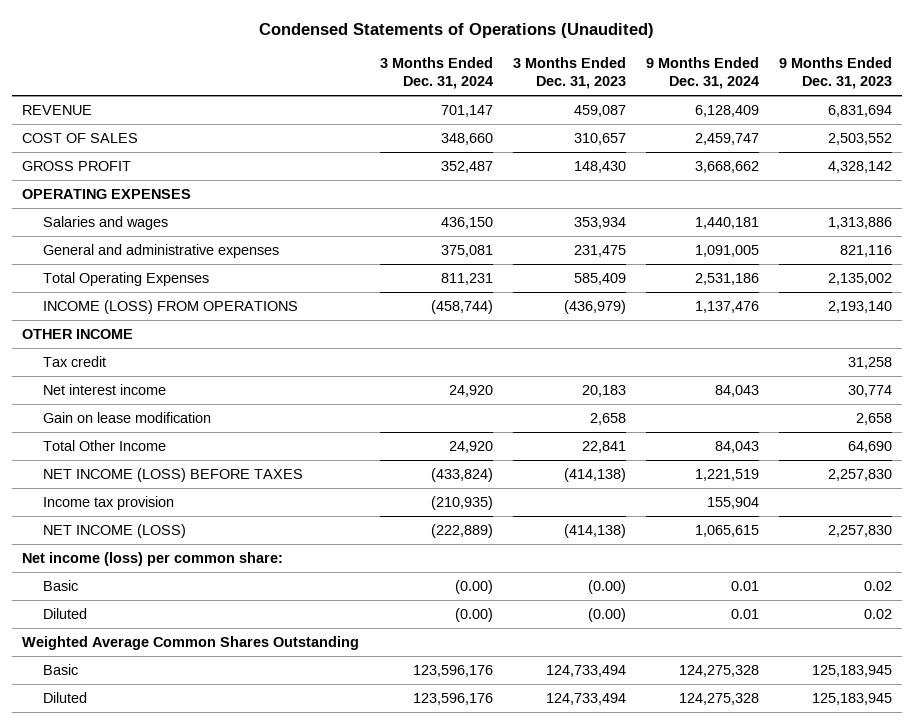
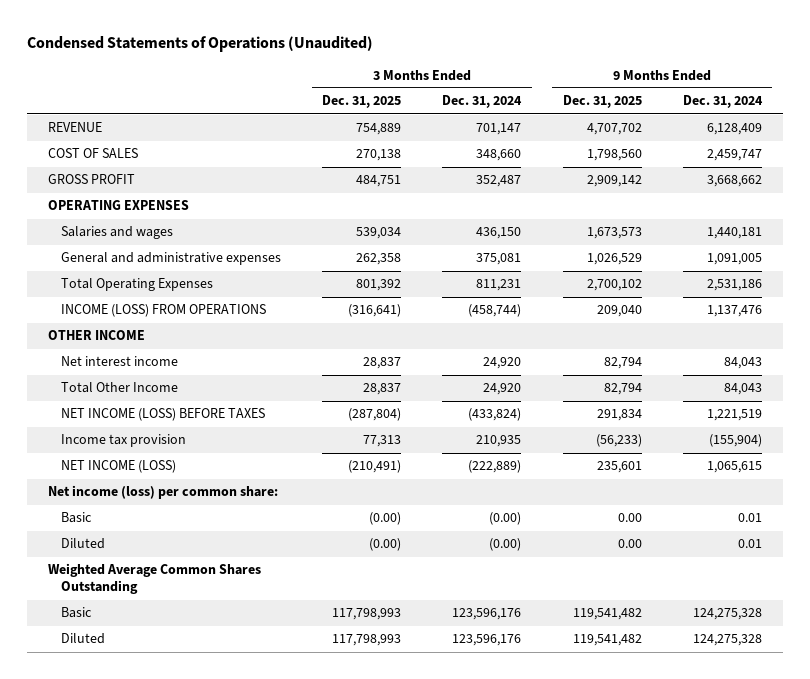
[512,57,626,90] 3 Months Ended Dec. 31, 2023 -> none
[779,57,893,90] 9 Months Ended Dec. 31, 2023 -> none
none -> [321,95,401,109] Dec. 31, 2025
none -> [562,95,642,109] Dec. 31, 2025
[42,355,106,367] Tax credit -> none
[42,411,211,423] Gain on lease modification -> none
[430,495,493,510] (210,935) -> [476,435,522,448] 210,935
[706,496,759,509] 155,904 -> [709,434,763,448] (155,904)

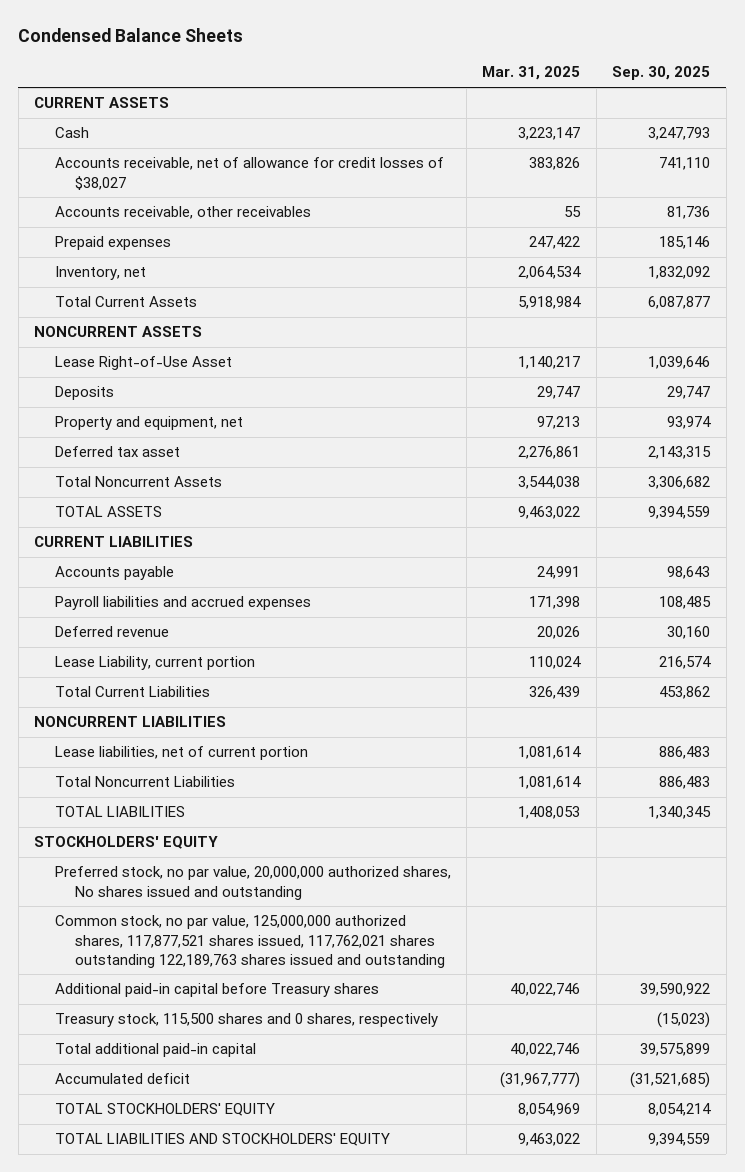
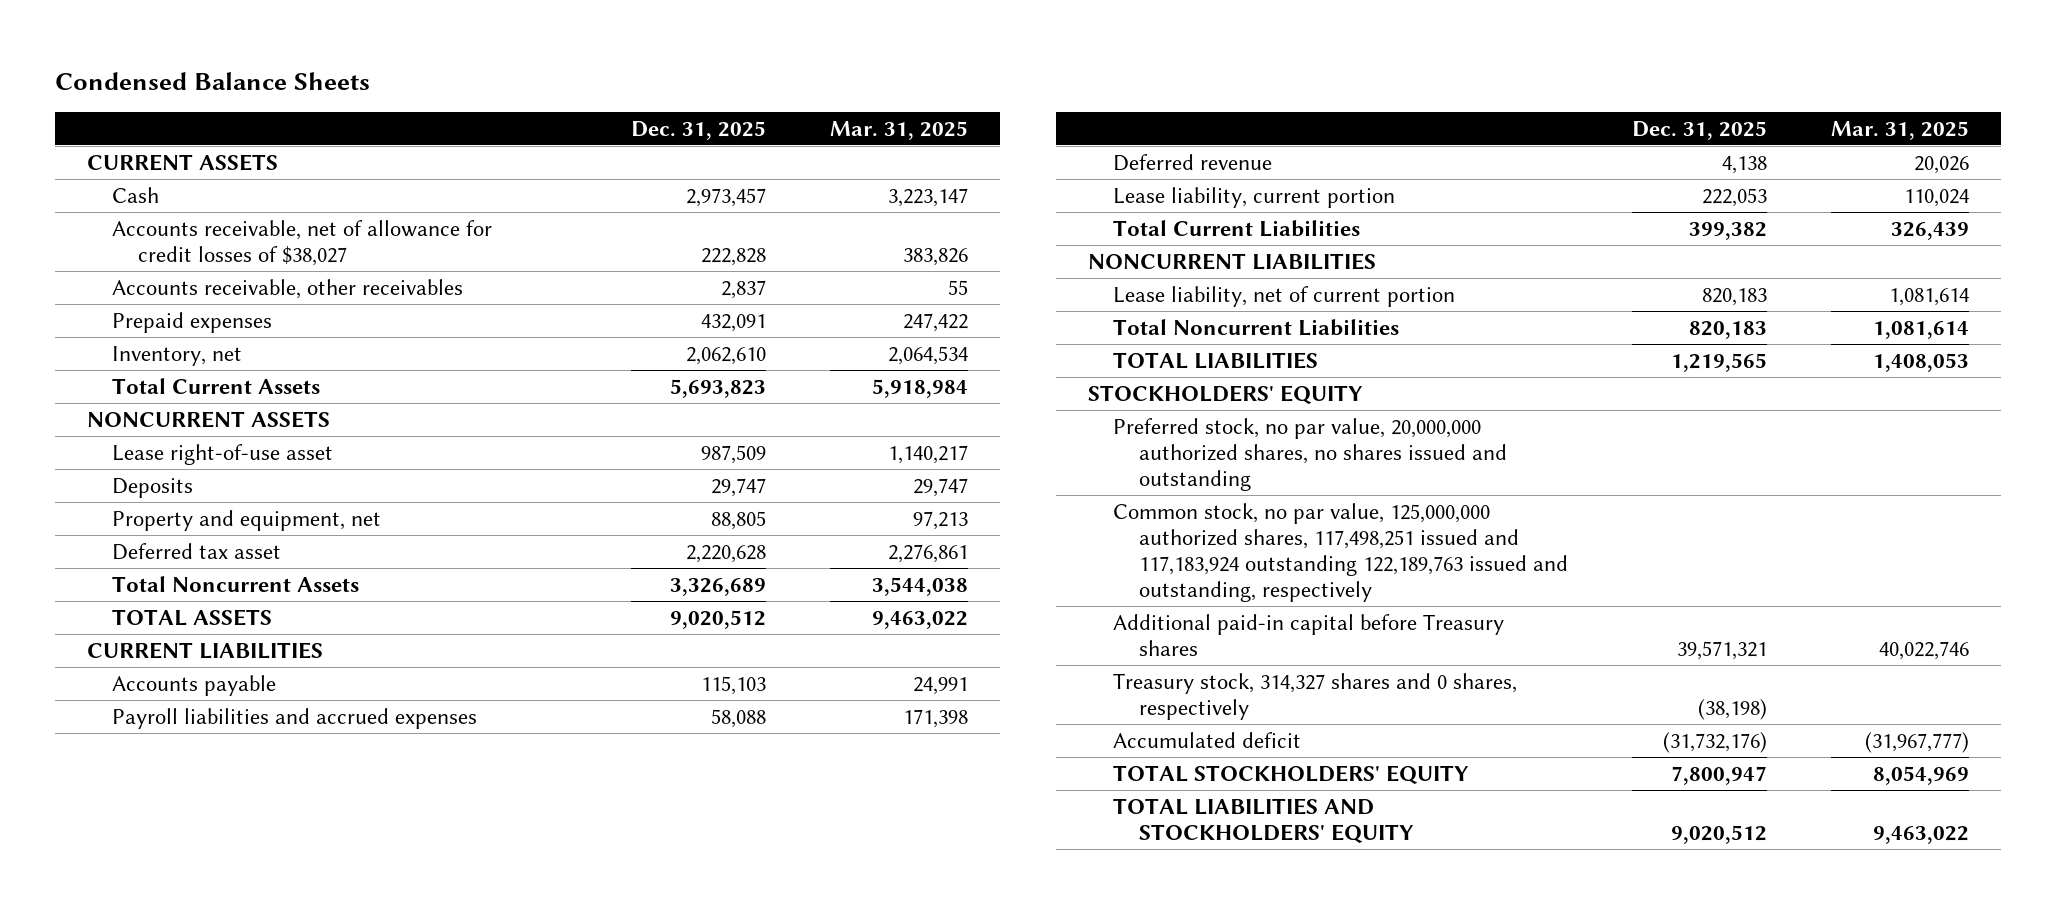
[612,66,711,81] Sep. 30, 2025 -> none
none -> [630,120,766,140] Dec. 31, 2025
[54,356,232,371] Lease Right-of-Use Asset -> [112,443,334,465] Lease right-of-use asset
[54,656,255,671] Lease Liability, current portion -> [1113,186,1396,208] Lease liability, current portion
[54,746,308,761] Lease liabilities, net of current portion -> [1113,285,1456,307] Lease liability, net of current portion
[54,866,451,900] Preferred stock, no par value, 20,000,000 authorized shares, No shares issued and outstanding -> [1113,417,1508,491] Preferred stock, no par value, 20,000,000 authorized shares, no shares issued and outstanding
[54,915,445,968] Common stock, no par value, 125,000,000 authorized shares, 117,877,521 shares issued, 117,762,021 shares outstanding 122,189,763 shares issued and outstanding -> [1113,502,1569,602] Common stock, no par value, 125,000,000 authorized shares, 117,498,251 issued and 117,183,924 outstanding 122,189,763 issued and outstanding, respectively
[54,1043,256,1058] Total additional paid-in capital -> none
[54,1013,438,1028] Treasury stock, 115,500 shares and 0 shares, respectively -> [1113,672,1518,720] Treasury stock, 314,327 shares and 0 shares, respectively

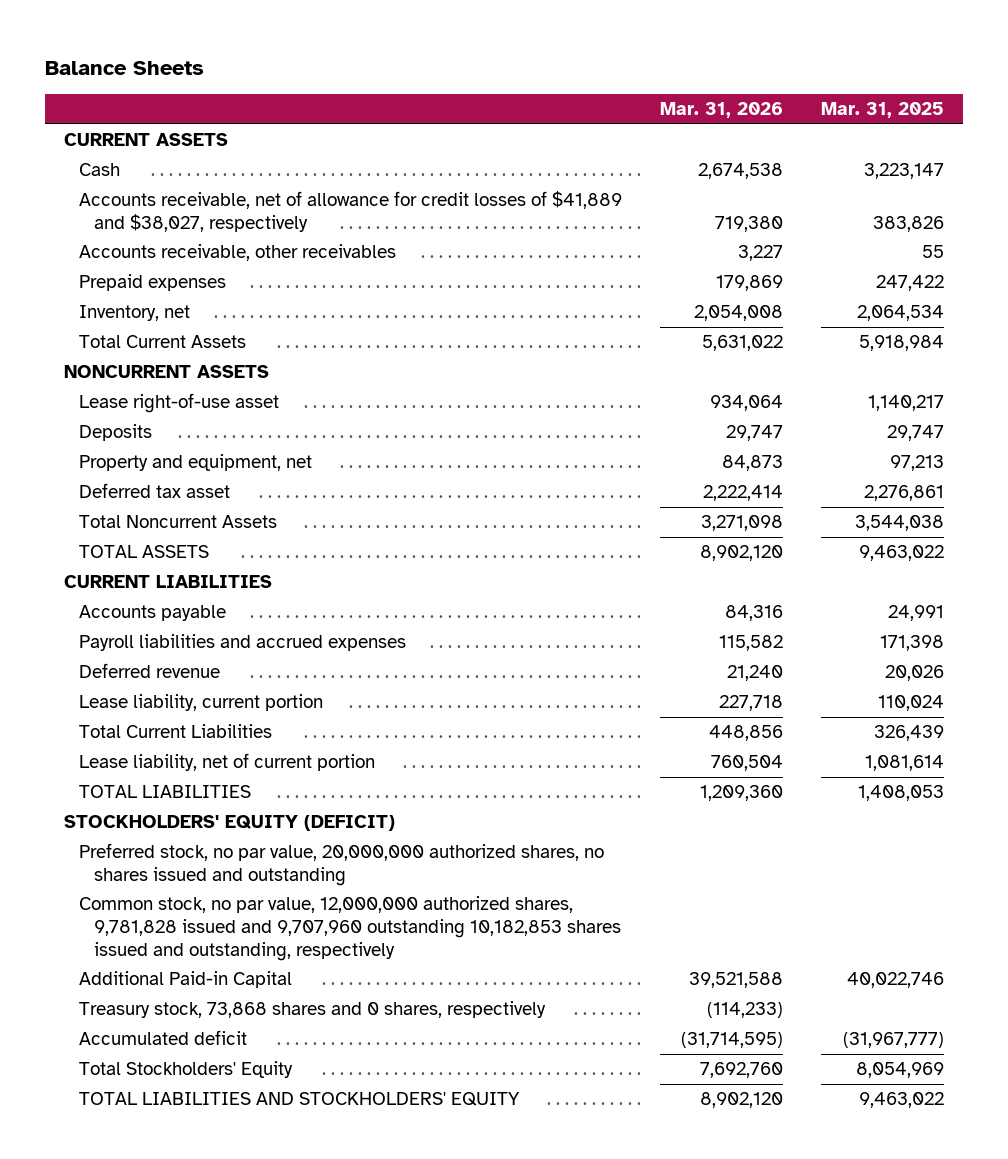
[54,71,370,90] Condensed Balance Sheets -> [45,60,205,75] Balance Sheets
[630,120,766,140] Dec. 31, 2025 -> none
none -> [659,102,783,119] Mar. 31, 2026
[112,219,493,266] Accounts receivable, net of allowance for credit losses of $38,027 -> [79,191,623,233] Accounts receivable, net of allowance for credit losses of $41,889 and $38,027, respectively
[1087,252,1376,270] NONCURRENT LIABILITIES -> none
[1113,318,1400,336] Total Noncurrent Liabilities -> none
[1087,384,1363,405] STOCKHOLDERS' EQUITY -> [64,815,396,832] STOCKHOLDERS' EQUITY (DEFICIT)
[1113,502,1569,602] Common stock, no par value, 125,000,000 authorized shares, 117,498,251 issued and 117,183,924 outstanding 122,189,763 issued and outstanding, respectively -> [79,896,622,961] Common stock, no par value, 12,000,000 authorized shares, 9,781,828 issued and 9,707,960 outstanding 10,182,853 shares issued and outstanding, respectively
[1113,613,1505,656] Additional paid-in capital before Treasury shares -> [79,971,293,989] Additional Paid-in Capital
[1113,672,1518,720] Treasury stock, 314,327 shares and 0 shares, respectively -> [79,1001,547,1019] Treasury stock, 73,868 shares and 0 shares, respectively
[1113,764,1470,785] TOTAL STOCKHOLDERS' EQUITY -> [79,1061,294,1079] Total Stockholders' Equity

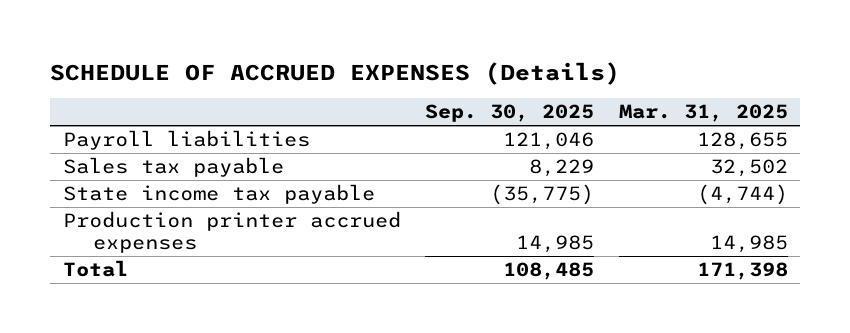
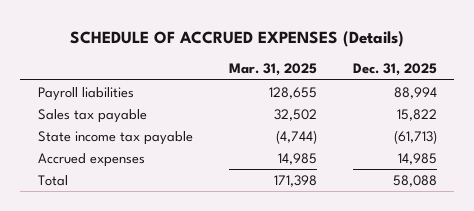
[425,104,595,123] Sep. 30, 2025 -> none
none -> [352,63,437,77] Dec. 31, 2025
[62,211,401,254] Production printer accrued expenses -> [37,153,145,168] Accrued expenses

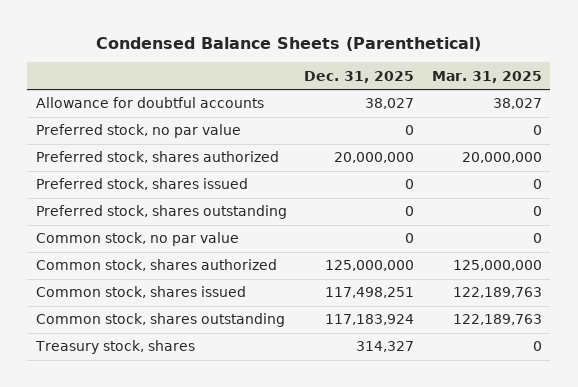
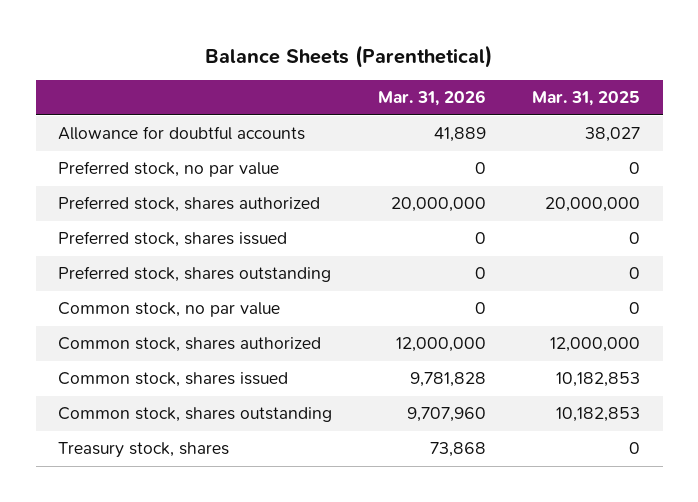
[95,36,481,51] Condensed Balance Sheets (Parenthetical) -> [205,44,493,68] Balance Sheets (Parenthetical)
[304,70,415,83] Dec. 31, 2025 -> none
none -> [378,90,487,107] Mar. 31, 2026
[452,260,542,272] 125,000,000 -> [549,337,640,353] 12,000,000
[452,287,542,299] 122,189,763 -> [555,372,640,388] 10,182,853
[452,314,542,326] 122,189,763 -> [555,407,640,423] 10,182,853

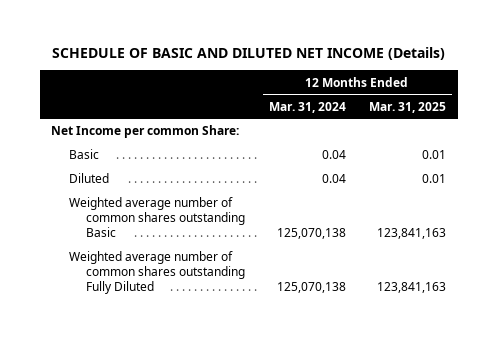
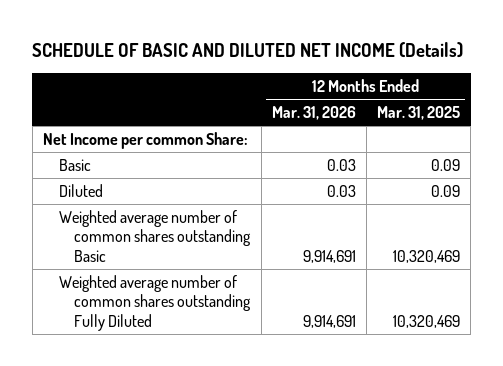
[268,101,346,113] Mar. 31, 2024 -> none
none -> [271,106,356,121] Mar. 31, 2026
[422,150,447,160] 0.01 -> [430,158,460,171] 0.09
[422,174,447,184] 0.01 -> [430,184,460,197] 0.09
[377,228,447,240] 123,841,163 -> [392,250,460,264] 10,320,469
[377,282,447,294] 123,841,163 -> [392,315,460,329] 10,320,469

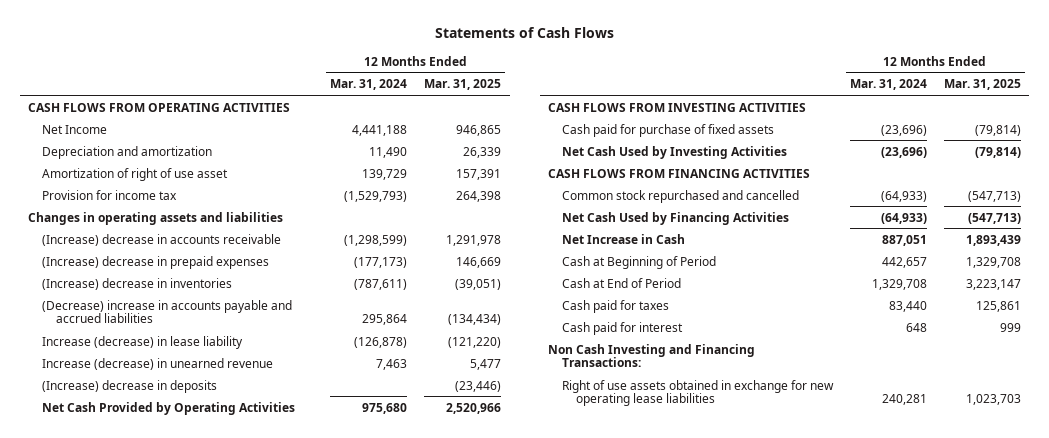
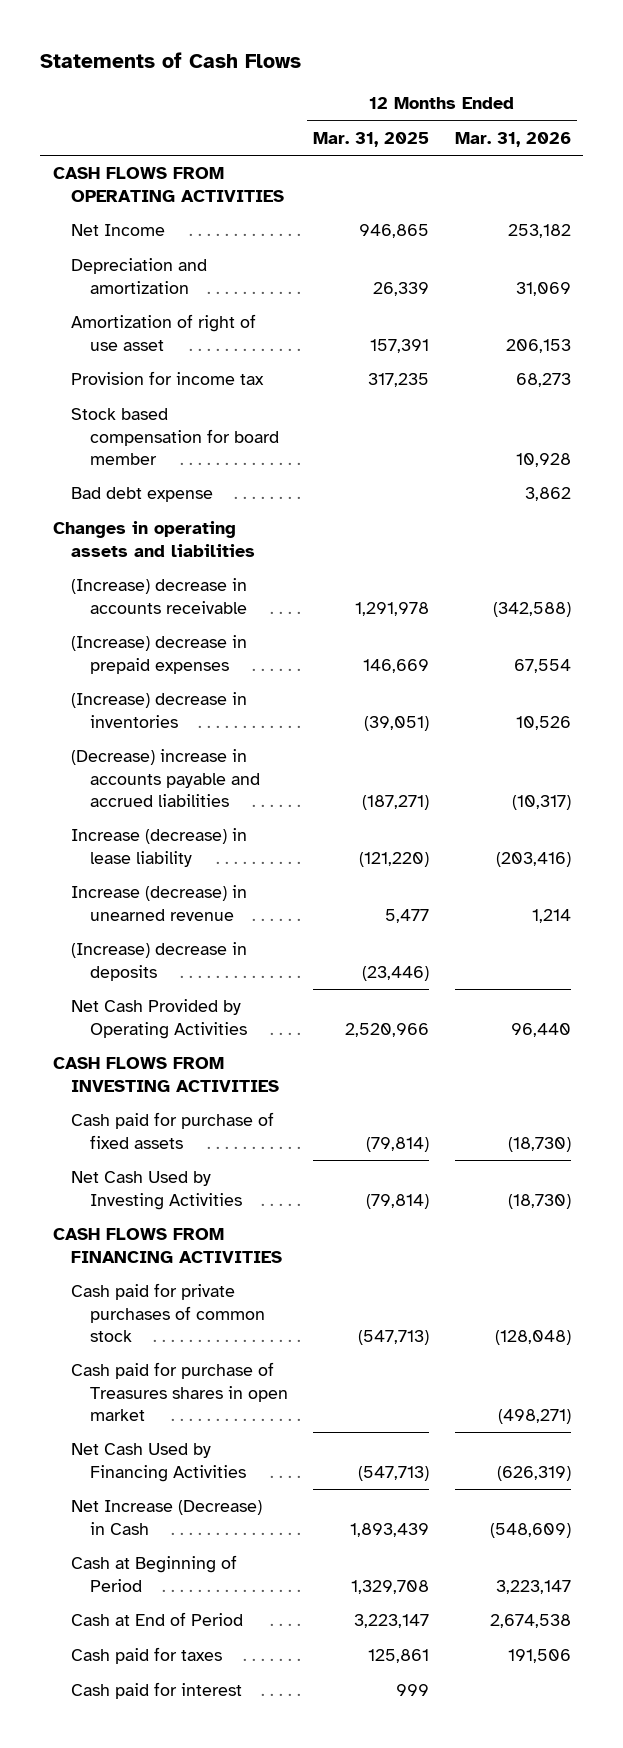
[330,79,408,91] Mar. 31, 2024 -> none
none -> [454,131,571,147] Mar. 31, 2026
[456,190,502,202] 264,398 -> [368,373,430,388] 317,235
none -> [71,408,280,466] Stock based compensation for board member
none -> [71,487,214,503] Bad debt expense
[448,314,502,326] (134,434) -> [362,795,430,811] (187,271)
[562,189,800,203] Common stock repurchased and cancelled -> [71,1283,266,1343] Cash paid for private purchases of common stock
none -> [71,1362,289,1422] Cash paid for purchase of Treasures shares in open market
[562,233,686,244] Net Increase in Cash -> [71,1500,263,1535] Net Increase (Decrease) in Cash
[548,343,756,368] Non Cash Investing and Financing Transactions: -> none
[562,379,835,407] Right of use assets obtained in exchange for new operating lease liabilities -> none

